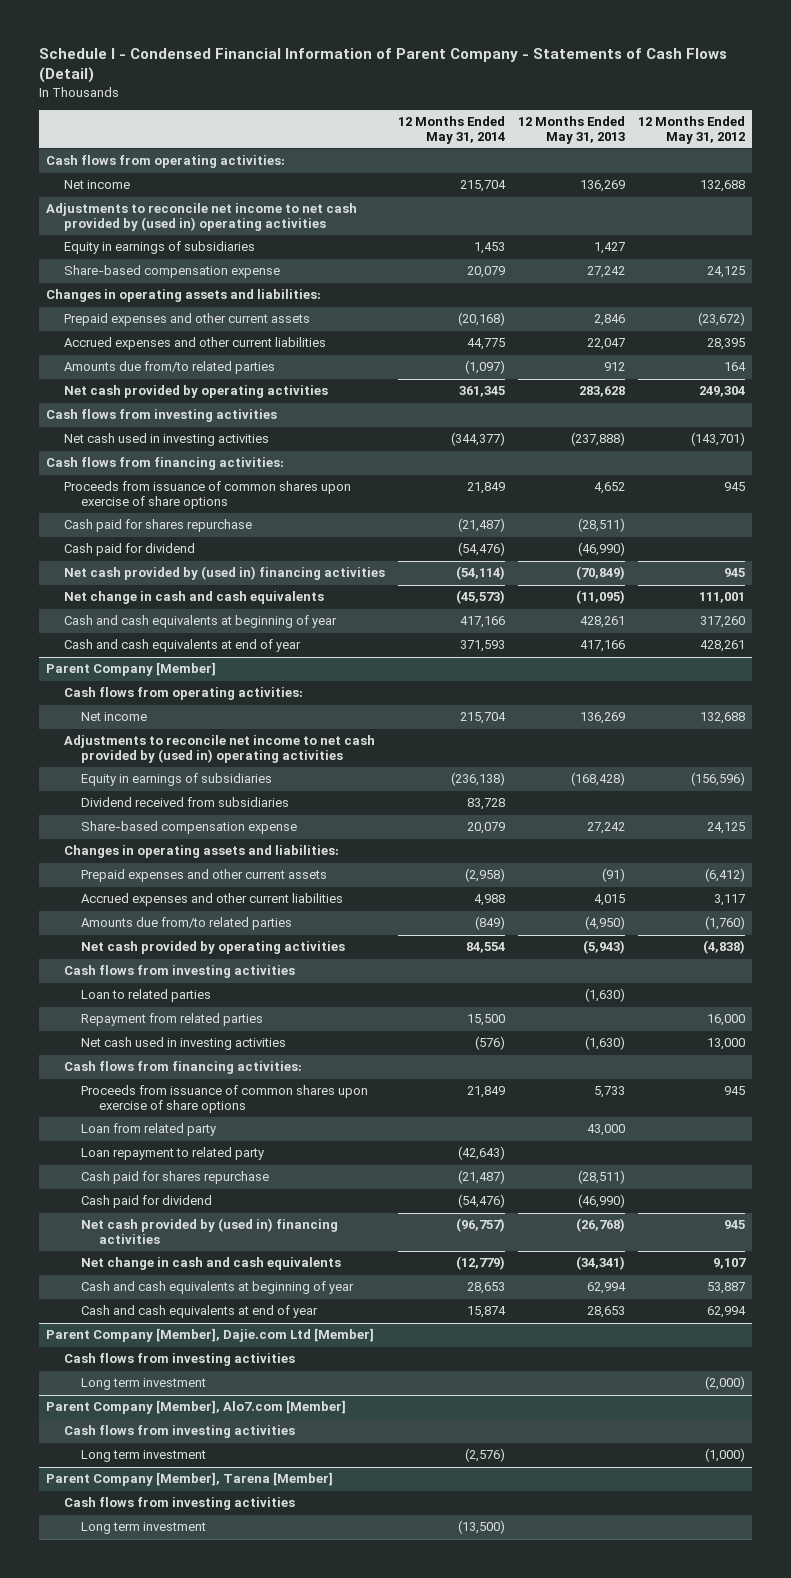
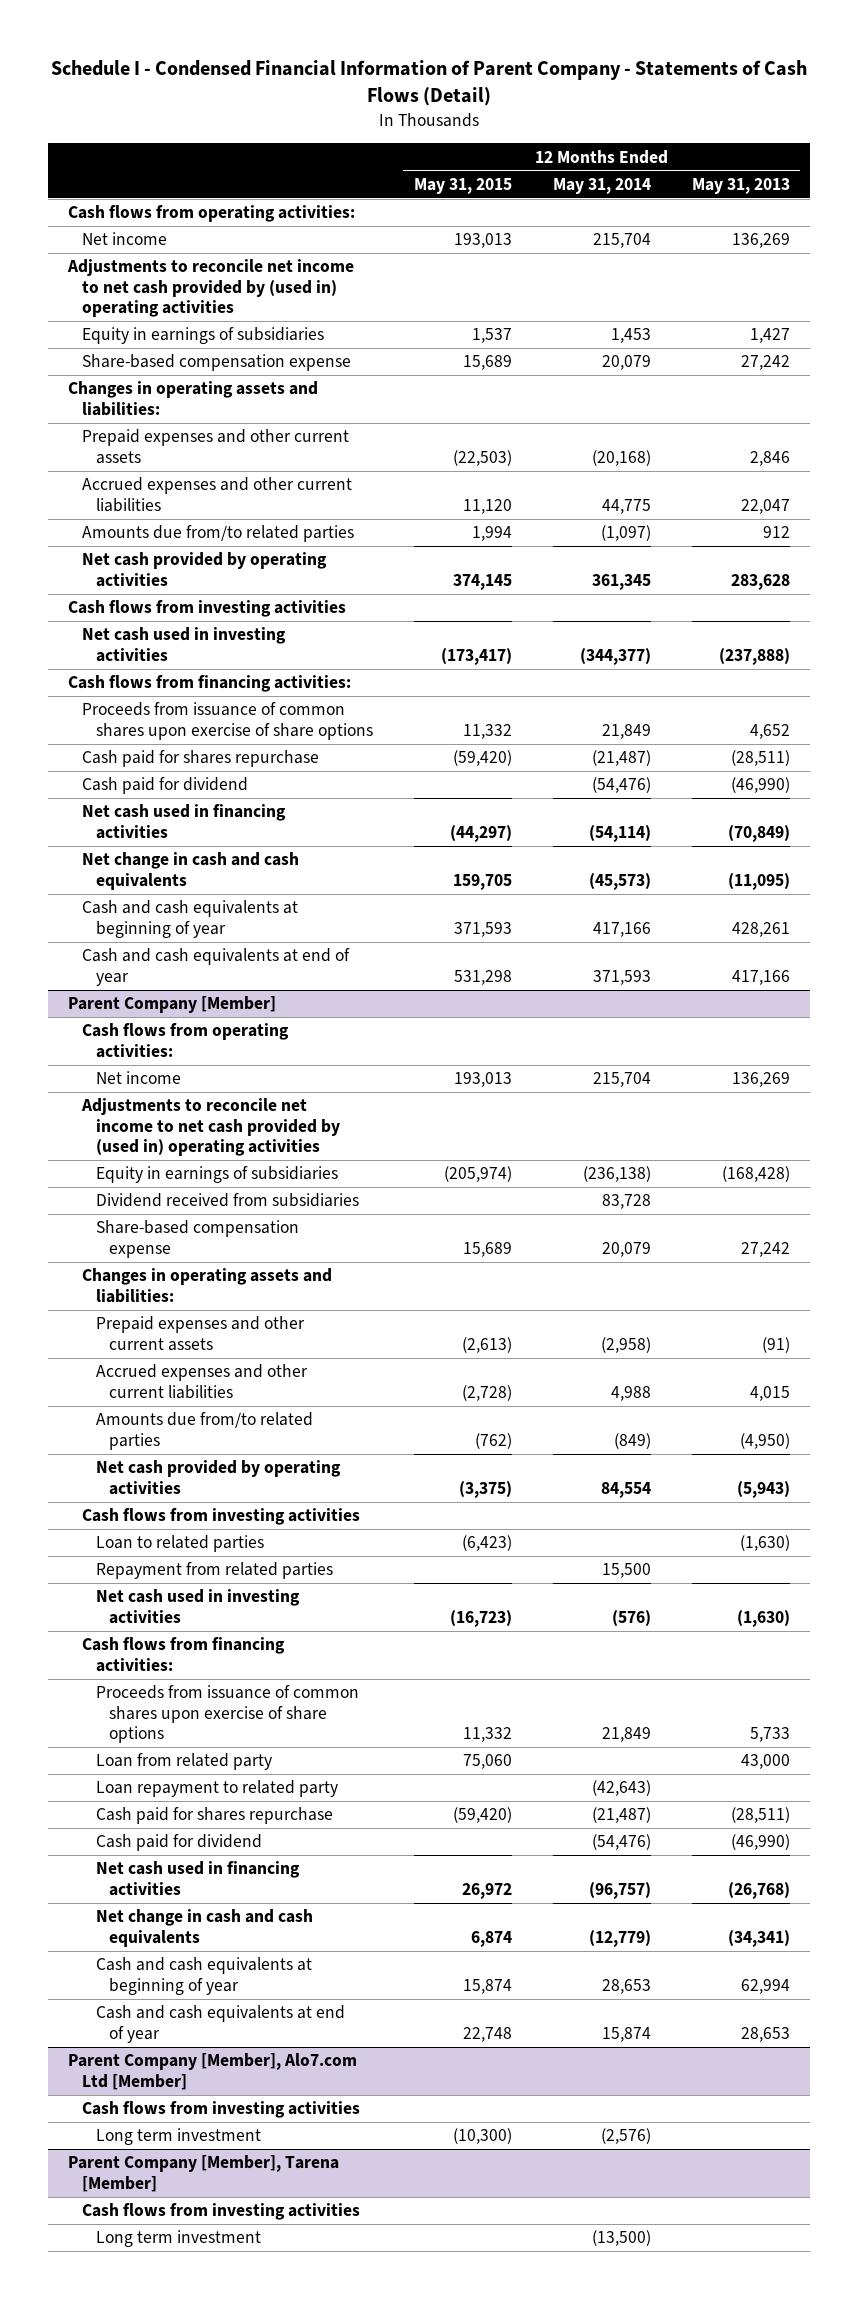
[637,115,745,144] 12 Months Ended May 31, 2012 -> none
none -> [413,178,512,195] May 31, 2015
[63,566,385,581] Net cash provided by (used in) financing activities -> [81,804,286,839] Net cash used in financing activities
[81,1218,339,1245] Net cash provided by (used in) financing activities -> [95,1861,300,1896] Net cash used in financing activities
[46,1328,375,1343] Parent Company [Member], Dajie.com Ltd [Member] -> none
[63,1353,295,1367] Cash flows from investing activities -> none
[81,1378,207,1391] Long term investment -> none
[46,1400,347,1415] Parent Company [Member], Alo7.com [Member] -> [68,2053,358,2090] Parent Company [Member], Alo7.com Ltd [Member]

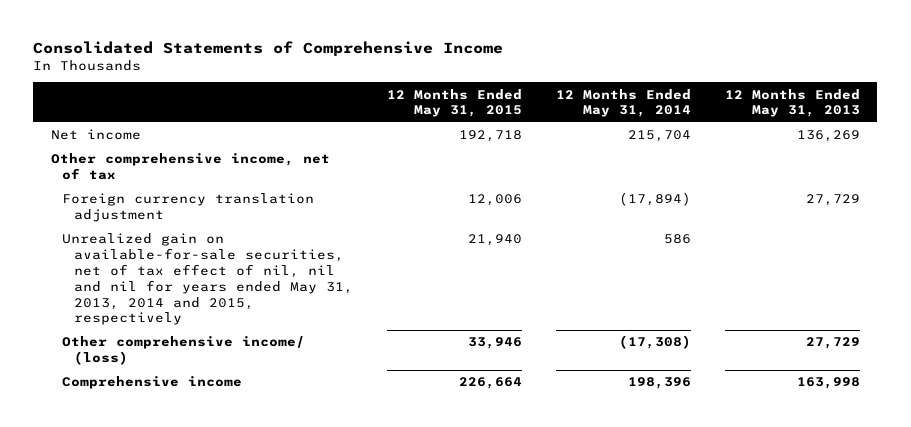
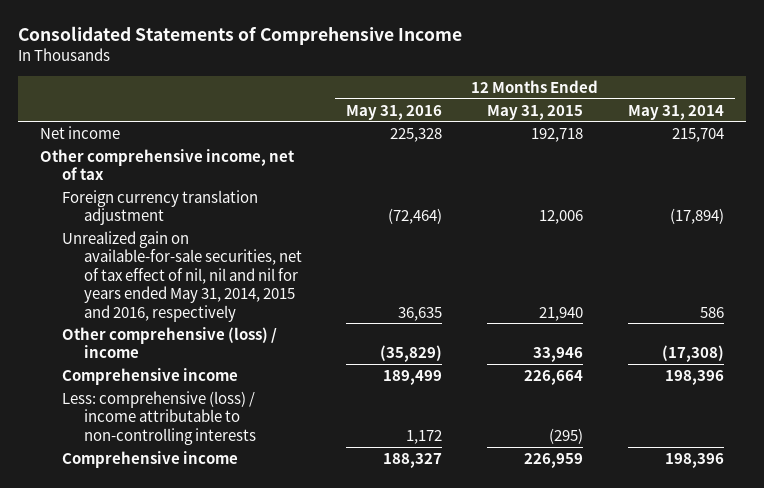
[725,88,861,118] 12 Months Ended May 31, 2013 -> none
none -> [346,104,443,120] May 31, 2016
[62,233,353,326] Unrealized gain on available-for-sale securities, net of tax effect of nil, nil and nil for years ended May 31, 2013, 2014 and 2015, respectively -> [61,230,302,322] Unrealized gain on available-for-sale securities, net of tax effect of nil, nil and nil for years ended May 31, 2014, 2015 and 2016, respectively
[62,336,306,366] Other comprehensive income/ (loss) -> [61,326,277,359] Other comprehensive (loss) / income
none -> [61,390,256,445] Less: comprehensive (loss) / income attributable to non-controlling interests
none -> [61,450,238,468] Comprehensive income

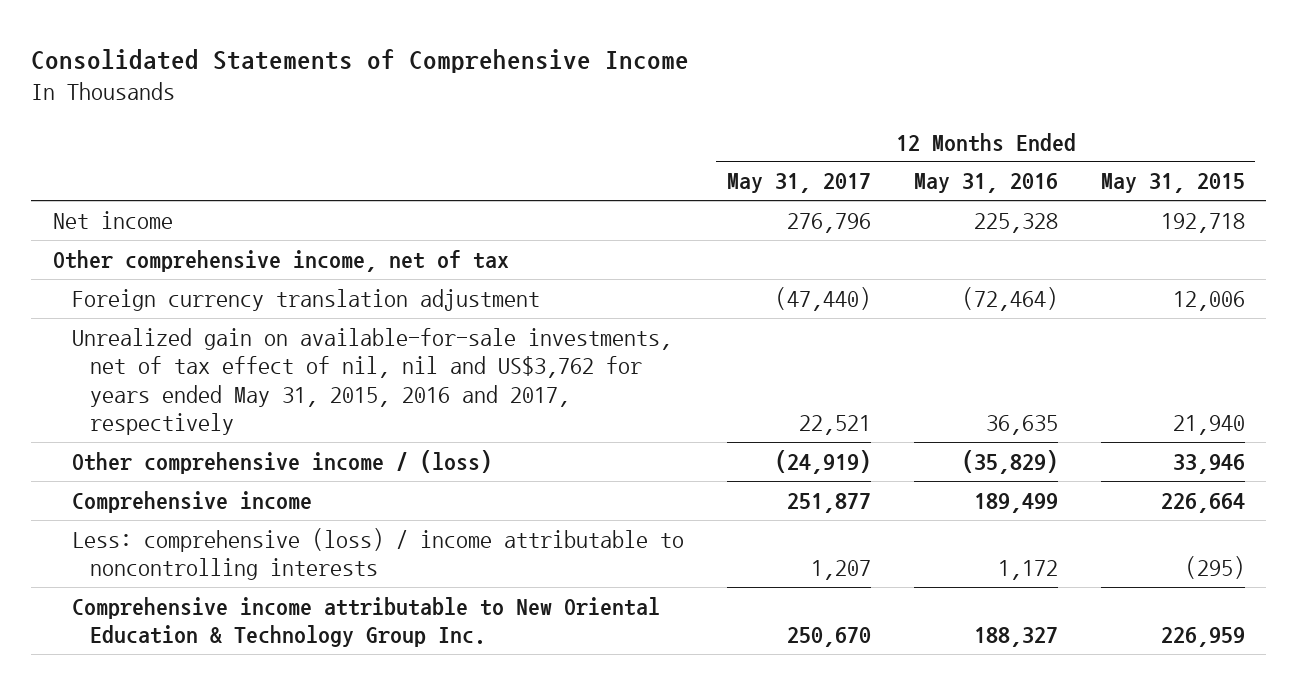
[627,104,724,120] May 31, 2014 -> none
none -> [726,173,871,194] May 31, 2017
[61,230,302,322] Unrealized gain on available-for-sale securities, net of tax effect of nil, nil and nil for years ended May 31, 2014, 2015 and 2016, respectively -> [71,327,672,436] Unrealized gain on available-for-sale investments, net of tax effect of nil, nil and US$3,762 for years ended May 31, 2015, 2016 and 2017, respectively
[61,326,277,359] Other comprehensive (loss) / income -> [71,449,492,474] Other comprehensive income / (loss)
[61,390,256,445] Less: comprehensive (loss) / income attributable to non-controlling interests -> [71,527,684,581] Less: comprehensive (loss) / income attributable to noncontrolling interests
[61,450,238,468] Comprehensive income -> [71,596,660,648] Comprehensive income attributable to New Oriental Education & Technology Group Inc.

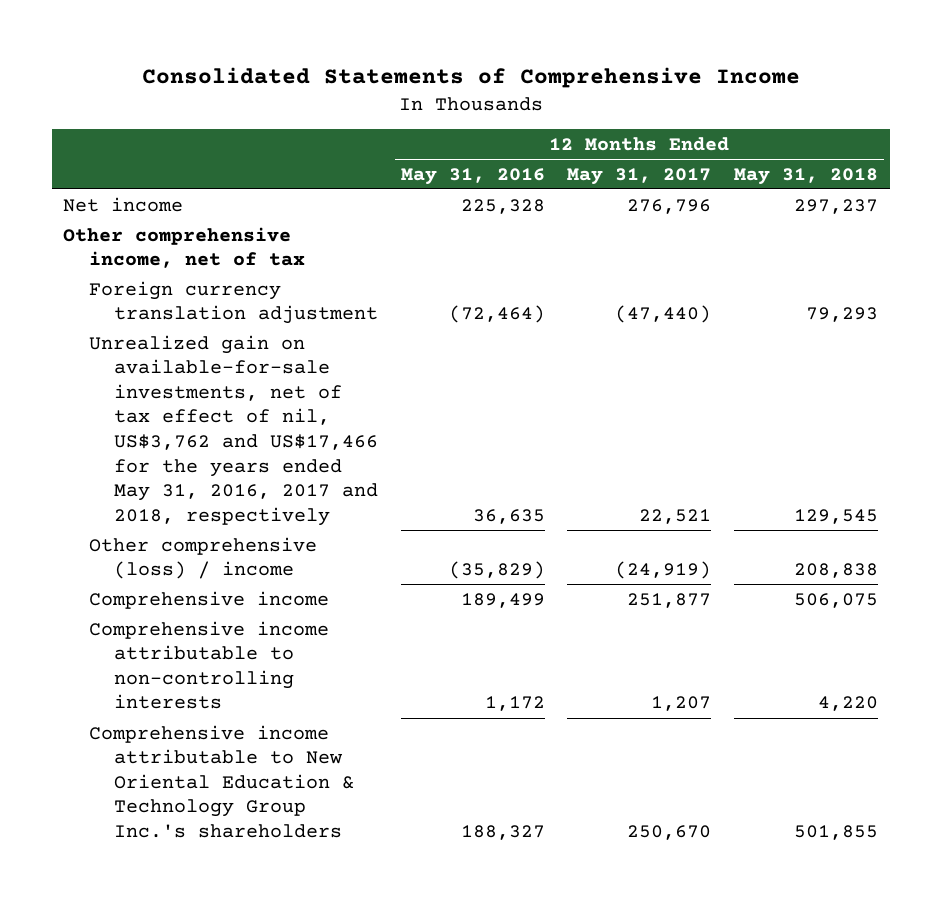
[1100,173,1245,194] May 31, 2015 -> none
none -> [734,167,879,185] May 31, 2018
[71,327,672,436] Unrealized gain on available-for-sale investments, net of tax effect of nil, nil and US$3,762 for years ended May 31, 2015, 2016 and 2017, respectively -> [88,334,378,526] Unrealized gain on available-for-sale investments, net of tax effect of nil, US$3,762 and US$17,466 for the years ended May 31, 2016, 2017 and 2018, respectively
[71,449,492,474] Other comprehensive income / (loss) -> [88,536,317,580] Other comprehensive (loss) / income
[71,527,684,581] Less: comprehensive (loss) / income attributable to noncontrolling interests -> [88,620,329,710] Comprehensive income attributable to non-controlling interests
[71,596,660,648] Comprehensive income attributable to New Oriental Education & Technology Group Inc. -> [88,724,354,839] Comprehensive income attributable to New Oriental Education & Technology Group Inc.'s shareholders

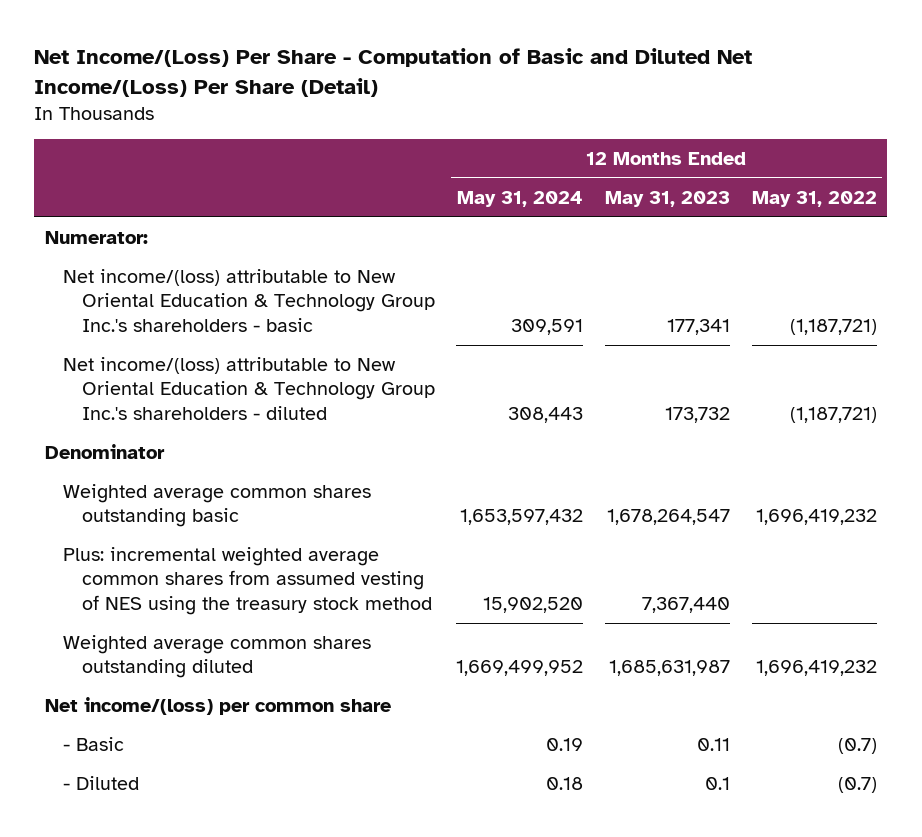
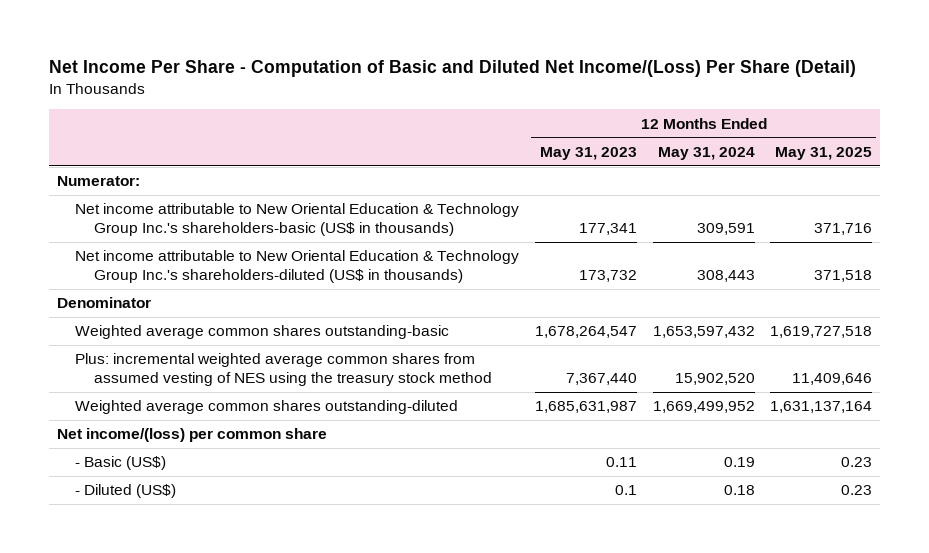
[34,48,753,98] Net Income/(Loss) Per Share - Computation of Basic and Diluted Net Income/(Loss) Per Share (Detail) -> [49,59,857,77] Net Income Per Share - Computation of Basic and Diluted Net Income/(Loss) Per Share (Detail)
[751,190,877,207] May 31, 2022 -> none
none -> [775,146,873,160] May 31, 2025
[63,268,435,332] Net income/(loss) attributable to New Oriental Education & Technology Group Inc.'s shareholders - basic -> [75,203,520,237] Net income attributable to New Oriental Education & Technology Group Inc.'s shareholders-basic (US$ in thousands)
[63,356,435,420] Net income/(loss) attributable to New Oriental Education & Technology Group Inc.'s shareholders - diluted -> [75,250,520,284] Net income attributable to New Oriental Education & Technology Group Inc.'s shareholders-diluted (US$ in thousands)
[63,483,372,528] Weighted average common shares outstanding basic -> [75,325,450,340] Weighted average common shares outstanding-basic
[63,634,372,679] Weighted average common shares outstanding diluted -> [75,400,459,415] Weighted average common shares outstanding-diluted
[63,736,125,751] - Basic -> [75,456,167,471] - Basic (US$)
[63,775,140,790] - Diluted -> [75,484,177,499] - Diluted (US$)

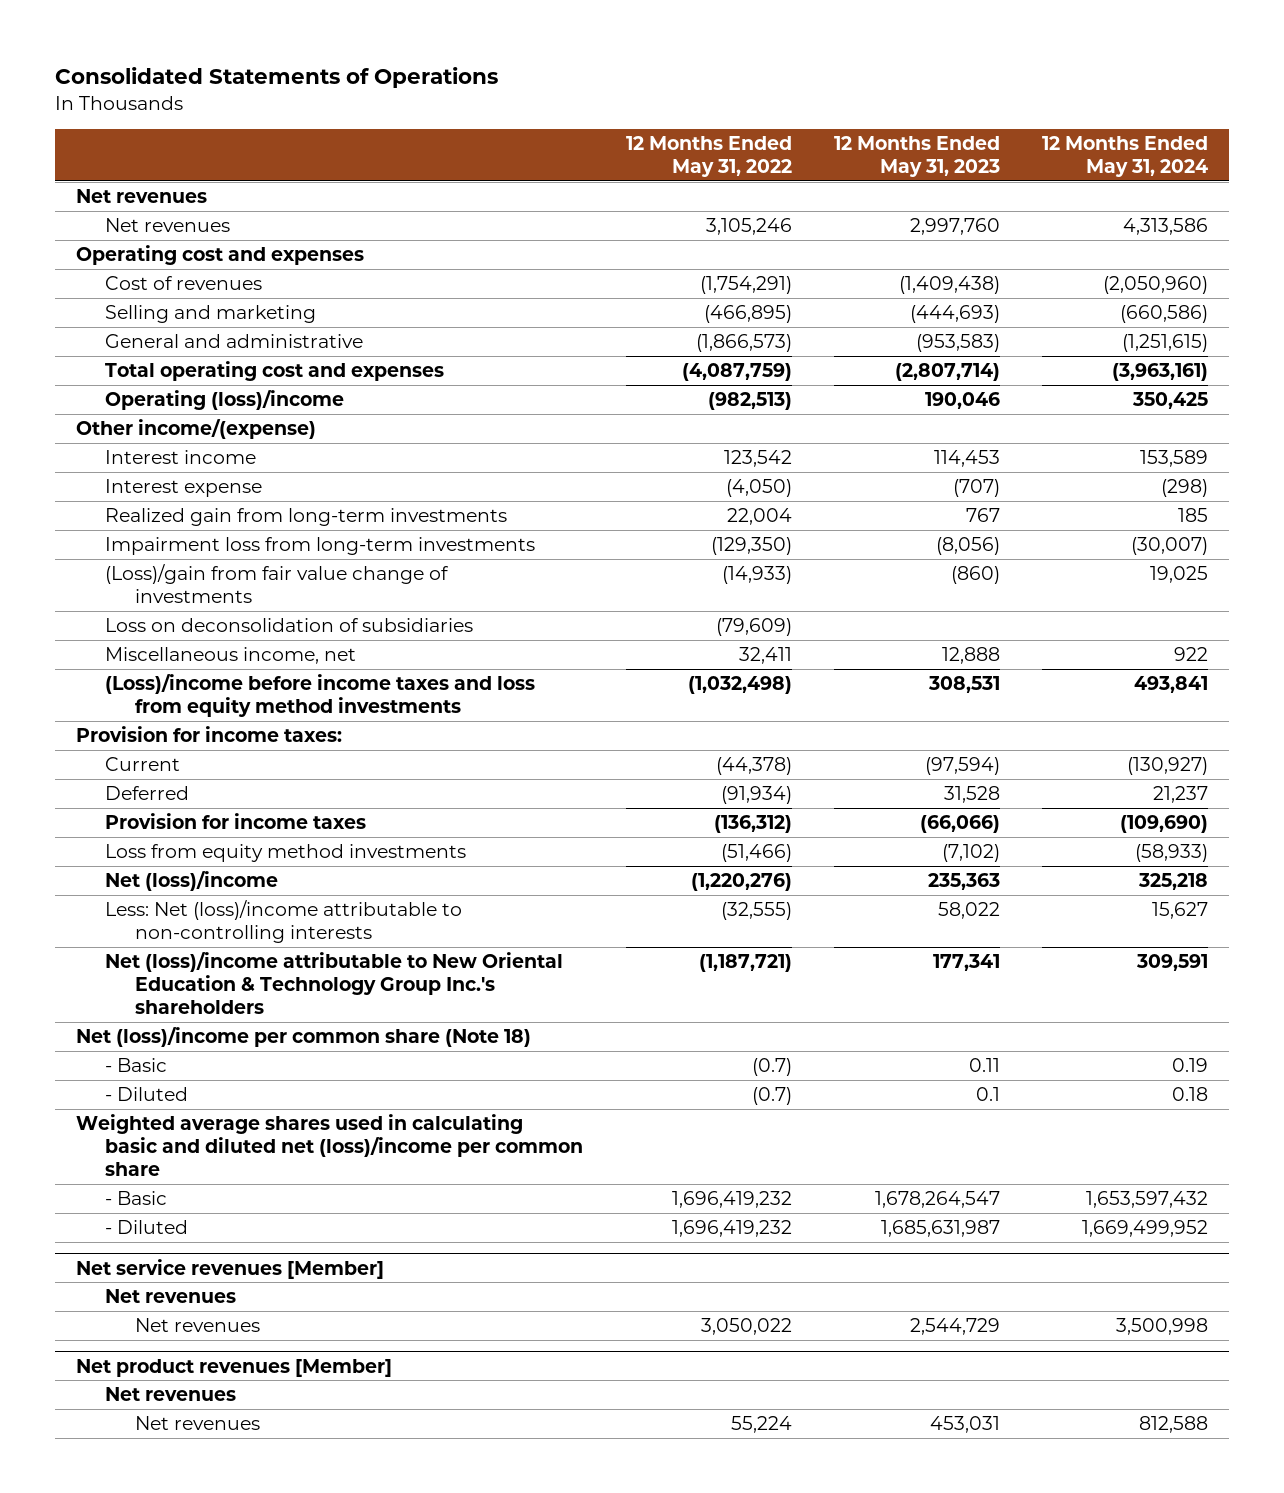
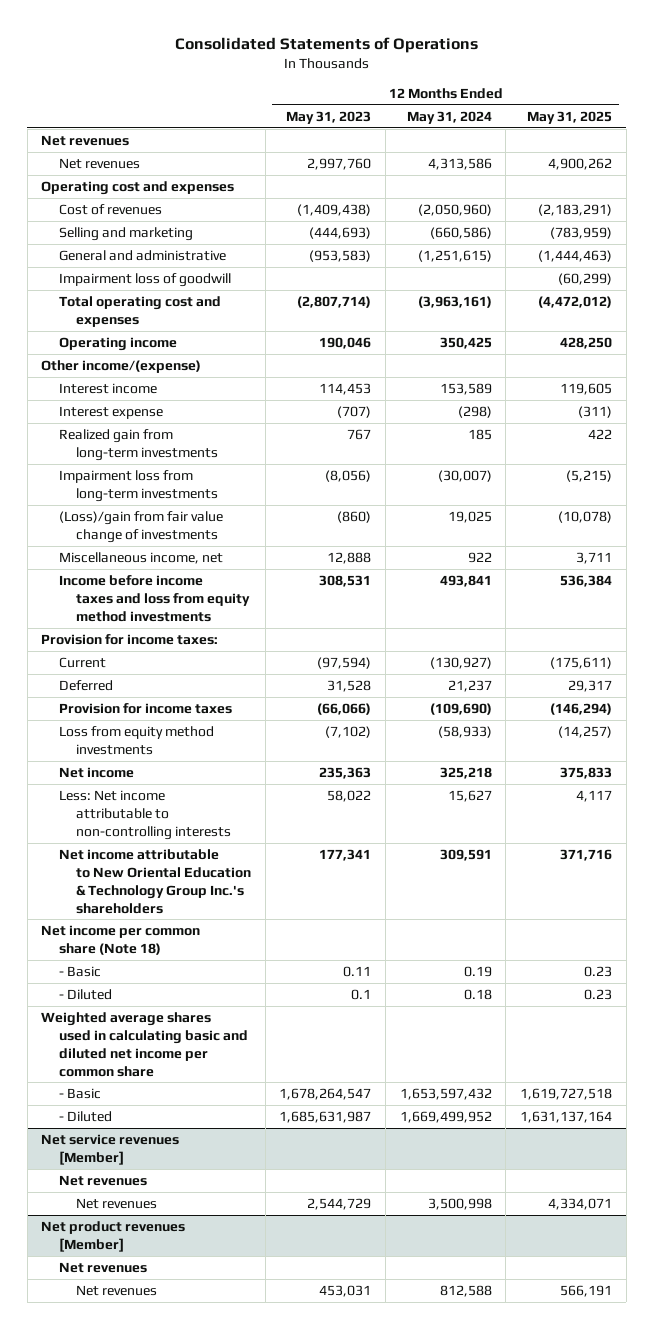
[625,136,792,177] 12 Months Ended May 31, 2022 -> none
none -> [527,110,613,124] May 31, 2025
none -> [58,272,231,287] Impairment loss of goodwill
[105,390,345,411] Operating (loss)/income -> [58,336,177,351] Operating income
[105,618,474,633] Loss on deconsolidation of subsidiaries -> none
[105,674,536,717] (Loss)/income before income taxes and loss from equity method investments -> [58,574,250,622] Income before income taxes and loss from equity method investments
[105,871,279,892] Net (loss)/income -> [58,766,134,778] Net income
[105,900,463,943] Less: Net (loss)/income attributable to non-controlling interests -> [58,789,231,840] Less: Net income attributable to non-controlling interests
[105,952,564,1014] Net (loss)/income attributable to New Oriental Education & Technology Group Inc.'s shareholders -> [58,848,251,914] Net income attributable to New Oriental Education & Technology Group Inc.'s shareholders
[76,1027,532,1048] Net (loss)/income per common share (Note 18) -> [41,924,201,955] Net income per common share (Note 18)
[76,1114,584,1176] Weighted average shares used in calculating basic and diluted net (loss)/income per common share -> [41,1011,248,1077] Weighted average shares used in calculating basic and diluted net income per common share

